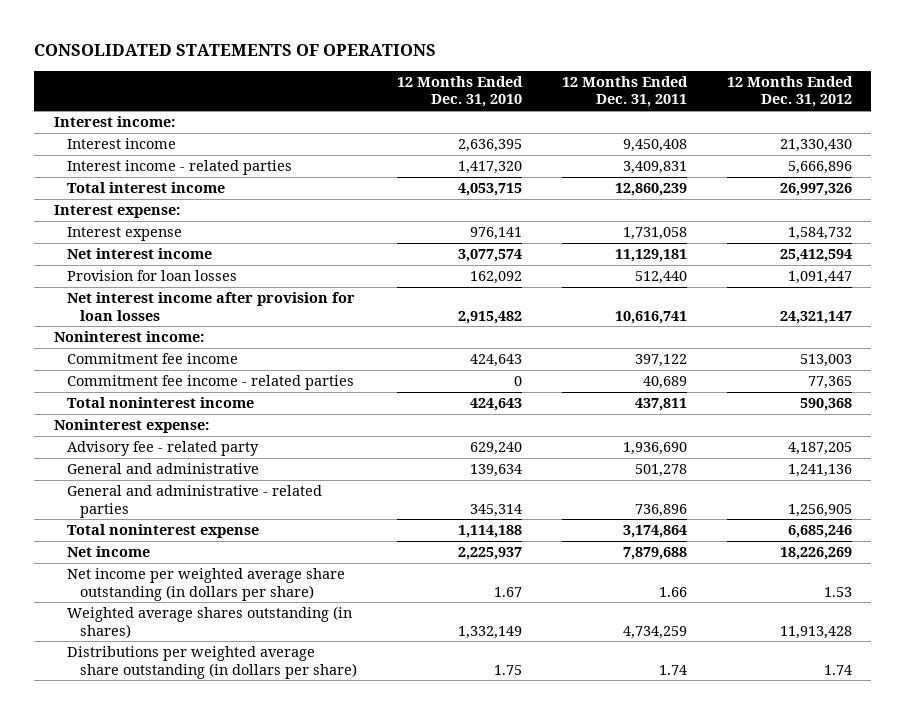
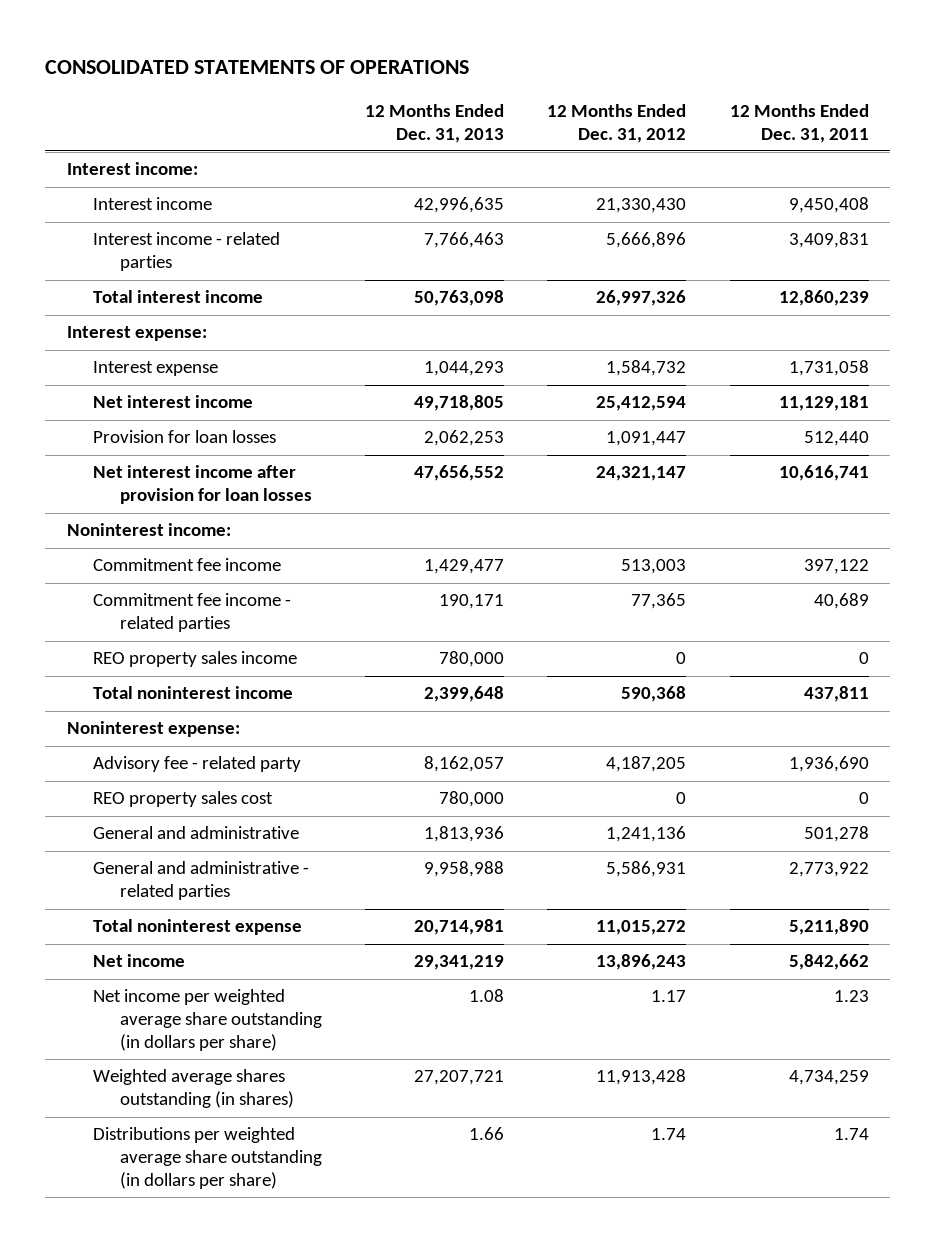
[396,75,523,108] 12 Months Ended Dec. 31, 2010 -> none
none -> [364,103,504,143] 12 Months Ended Dec. 31, 2013
none -> [93,651,298,668] REO property sales income
none -> [93,791,274,808] REO property sales cost
[634,503,687,517] 736,896 -> [788,862,869,878] 2,773,922
[787,503,852,517] 1,256,905 -> [606,861,687,878] 5,586,931
[622,525,687,539] 3,174,864 -> [788,919,869,936] 5,211,890
[787,525,852,539] 6,685,246 -> [596,920,687,936] 11,015,272
[622,547,687,561] 7,879,688 -> [788,954,869,971] 5,842,662
[779,547,852,561] 18,226,269 -> [596,954,687,971] 13,896,243
[658,586,687,597] 1.66 -> [833,990,869,1003] 1.23
[823,586,852,597] 1.53 -> [651,990,687,1003] 1.17

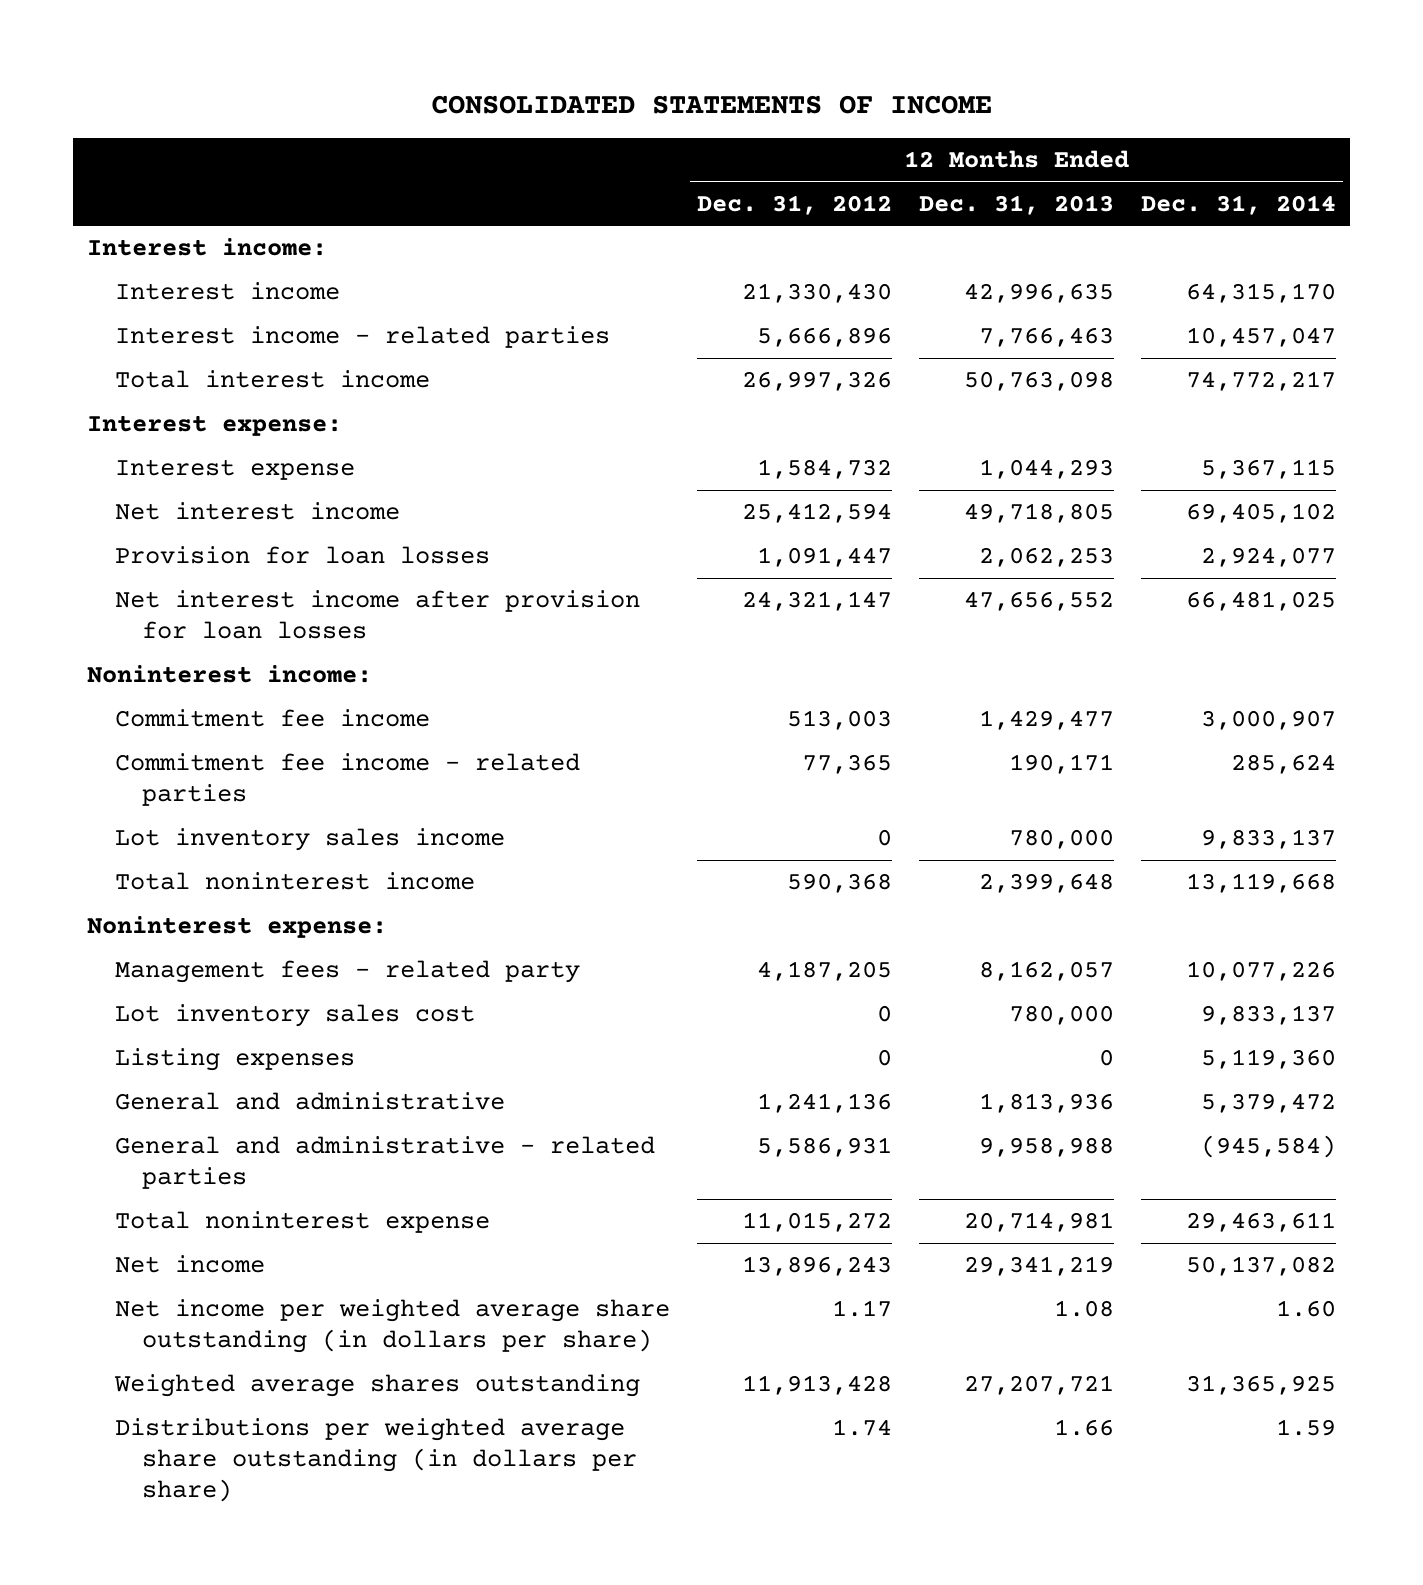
[44,60,469,75] CONSOLIDATED STATEMENTS OF OPERATIONS -> [430,94,992,114] CONSOLIDATED STATEMENTS OF INCOME
[729,103,869,143] 12 Months Ended Dec. 31, 2011 -> none
none -> [1141,195,1337,216] Dec. 31, 2014
[93,651,298,668] REO property sales income -> [114,828,505,852] Lot inventory sales income
[93,756,302,773] Advisory fee - related party -> [114,960,580,984] Management fees - related party
[93,791,274,808] REO property sales cost -> [114,1004,475,1028] Lot inventory sales cost
none -> [114,1048,355,1072] Listing expenses
[93,1069,294,1109] Weighted average shares outstanding (in shares) -> [113,1374,640,1398] Weighted average shares outstanding

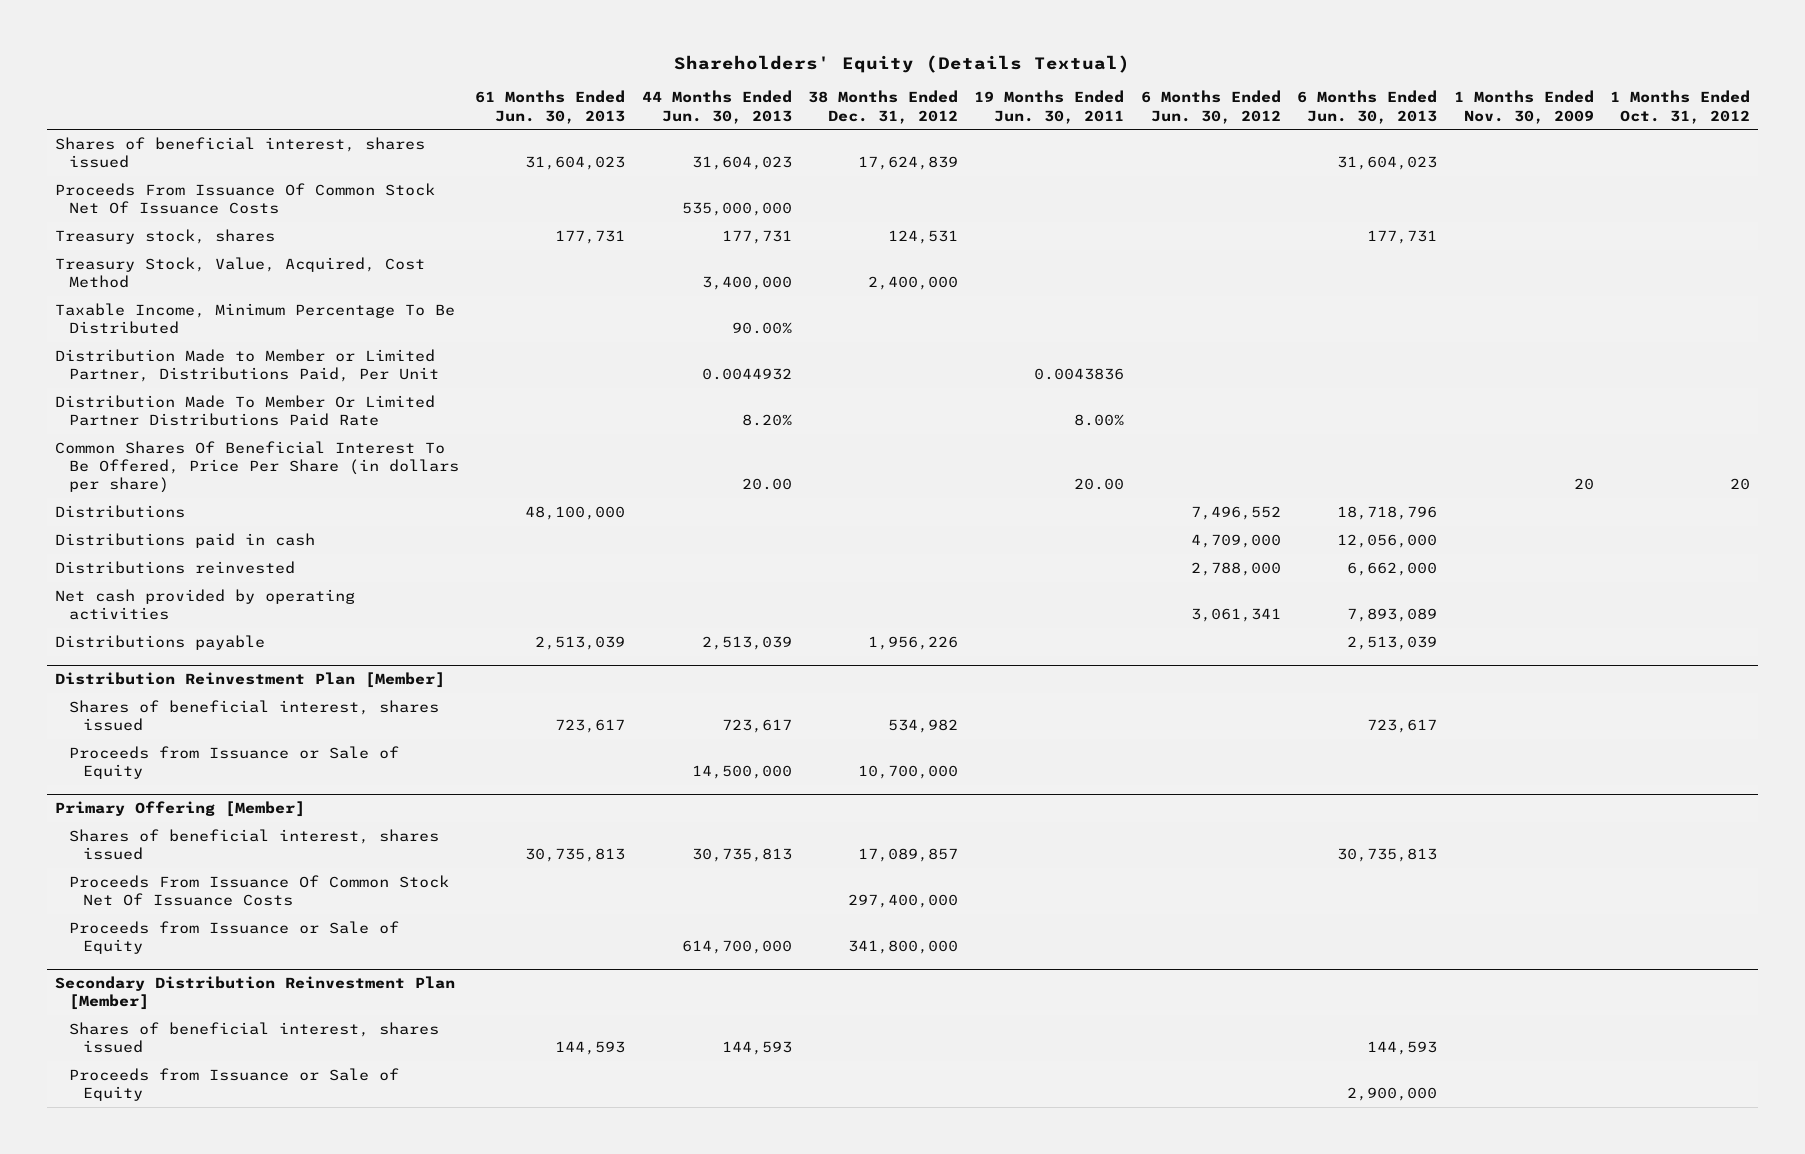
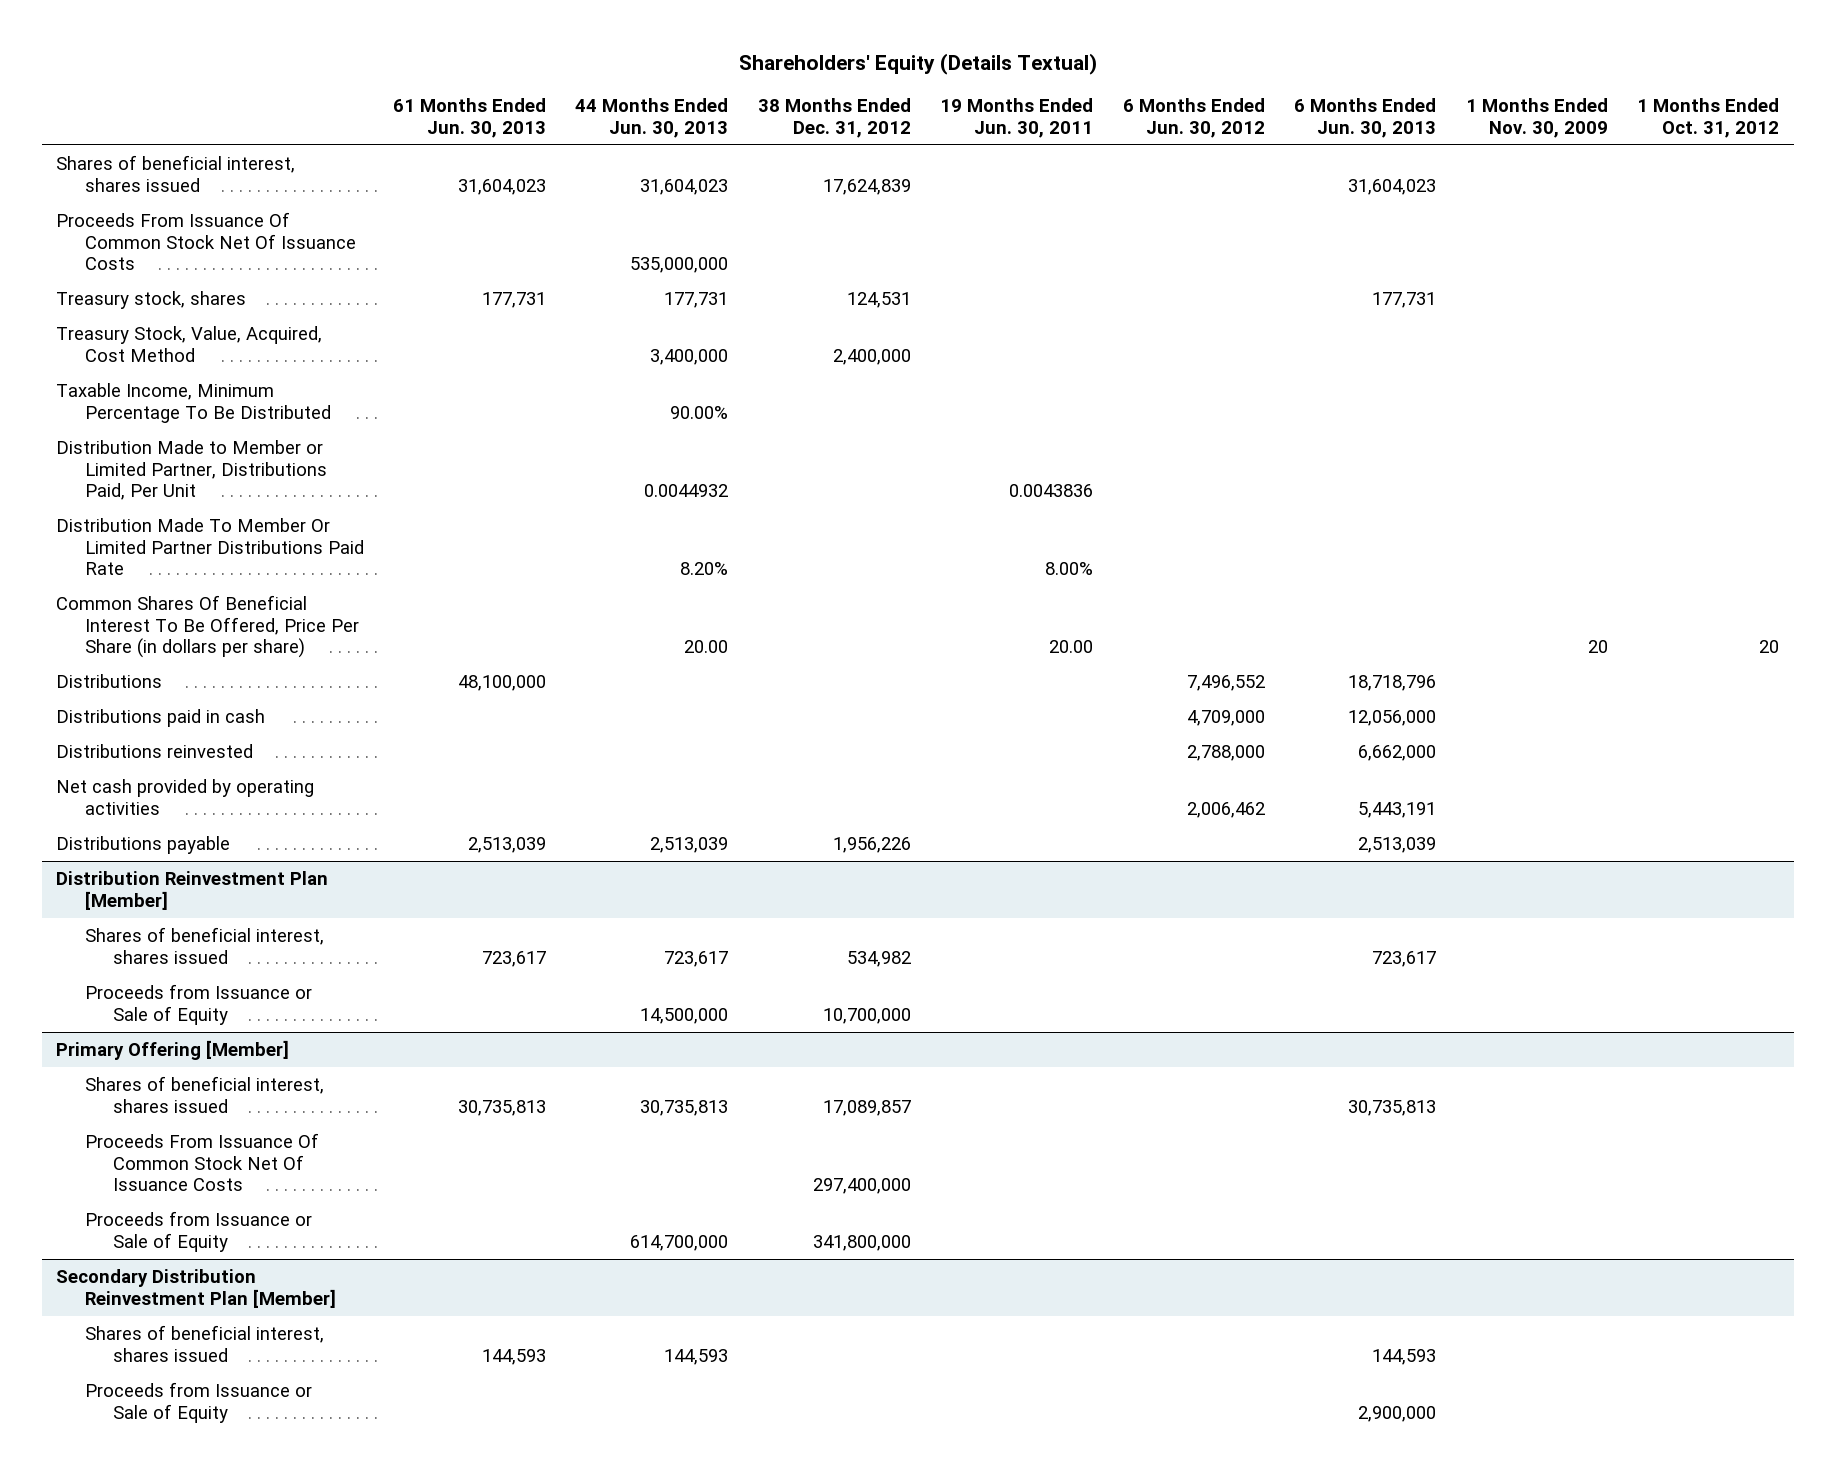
[1190,608,1281,623] 3,061,341 -> [1186,801,1265,818] 2,006,462
[1347,608,1438,623] 7,893,089 -> [1358,801,1437,818] 5,443,191

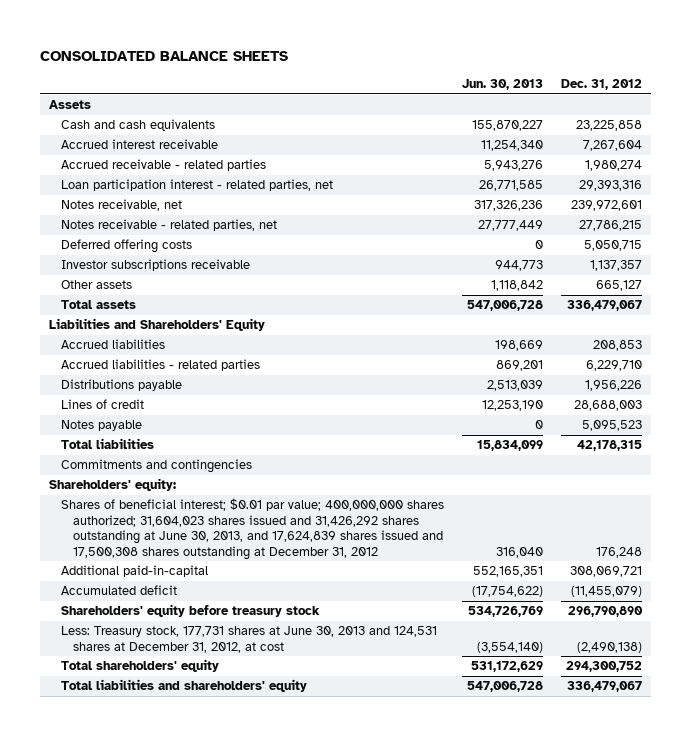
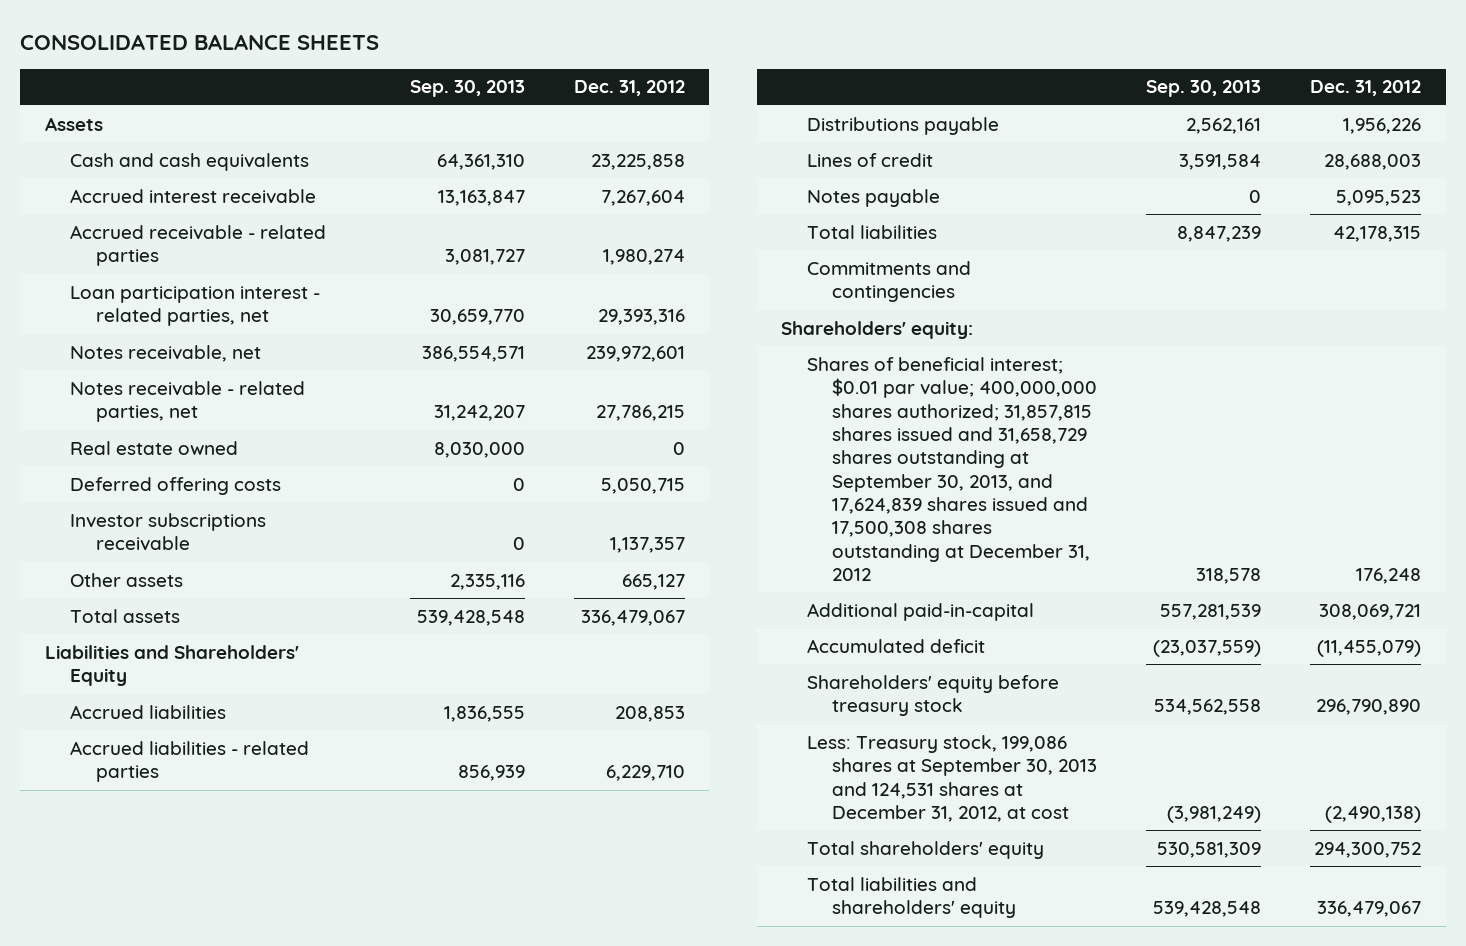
[462,79,544,91] Jun. 30, 2013 -> none
none -> [409,80,525,98] Sep. 30, 2013
none -> [70,440,239,455] Real estate owned
[60,498,444,560] Shares of beneficial interest; $0.01 par value; 400,000,000 shares authorized; 31,604,023 shares issued and 31,426,292 shares outstanding at June 30, 2013, and 17,624,839 shares issued and 17,500,308 shares outstanding at December 31, 2012 -> [806,356,1098,582] Shares of beneficial interest; $0.01 par value; 400,000,000 shares authorized; 31,857,815 shares issued and 31,658,729 shares outstanding at September 30, 2013, and 17,624,839 shares issued and 17,500,308 shares outstanding at December 31, 2012
[60,626,437,653] Less: Treasury stock, 177,731 shares at June 30, 2013 and 124,531 shares at December 31, 2012, at cost -> [806,734,1098,822] Less: Treasury stock, 199,086 shares at September 30, 2013 and 124,531 shares at December 31, 2012, at cost

